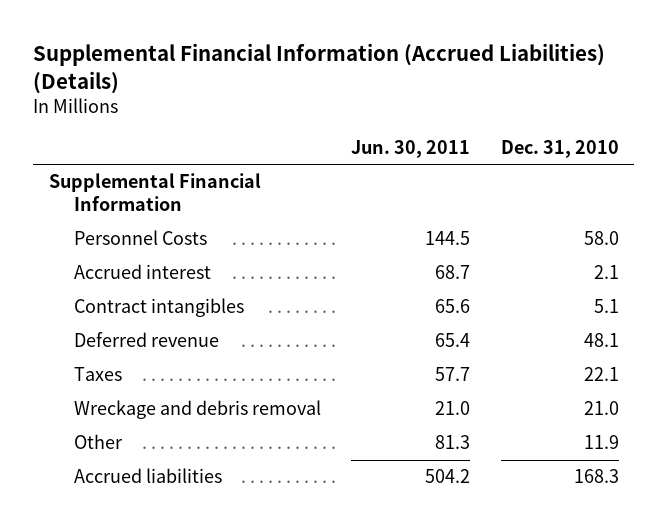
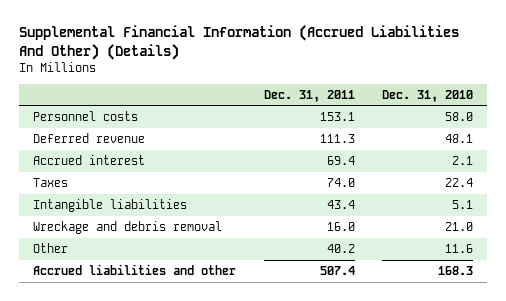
[33,43,606,94] Supplemental Financial Information (Accrued Liabilities) (Details) -> [19,25,460,60] Supplemental Financial Information (Accrued Liabilities And Other) (Details)
[351,139,471,158] Jun. 30, 2011 -> none
none -> [263,89,355,102] Dec. 31, 2011
[48,173,261,212] Supplemental Financial Information -> none
[73,298,244,318] Contract intangibles -> none
[73,230,207,246] Personnel Costs -> [32,111,138,122] Personnel costs
[73,264,211,280] Accrued interest -> [32,155,145,166] Accrued interest
[584,367,620,382] 22.1 -> [445,178,474,188] 22.4
none -> [32,199,187,213] Intangible liabilities
[584,435,620,450] 11.9 -> [445,244,474,254] 11.6
[73,468,222,484] Accrued liabilities -> [32,264,236,276] Accrued liabilities and other

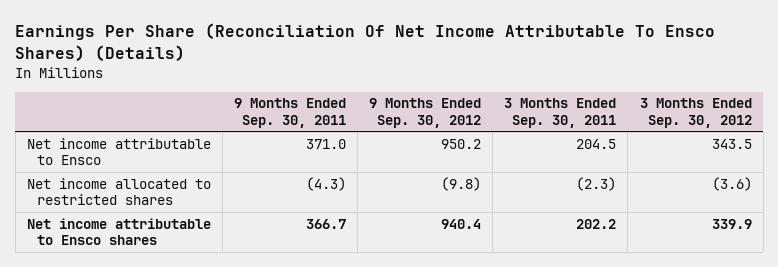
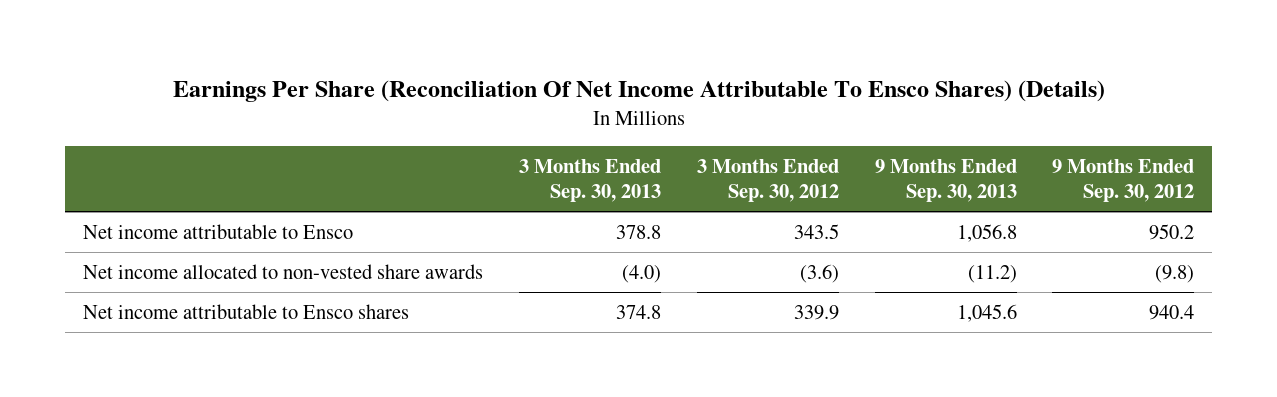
[233,98,346,129] 9 Months Ended Sep. 30, 2011 -> none
[504,98,617,129] 3 Months Ended Sep. 30, 2011 -> none
none -> [518,158,661,203] 3 Months Ended Sep. 30, 2013
none -> [874,158,1017,203] 9 Months Ended Sep. 30, 2013
[26,177,211,206] Net income allocated to restricted shares -> [82,263,483,279] Net income allocated to non-vested share awards

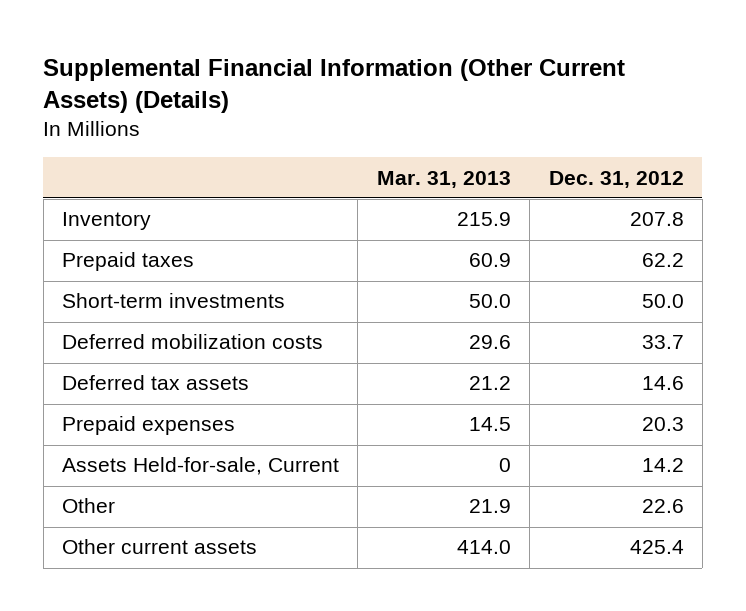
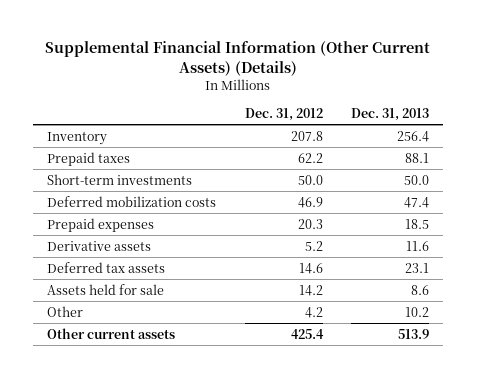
[376,170,511,188] Mar. 31, 2013 -> none
none -> [351,108,430,122] Dec. 31, 2013
[641,335,684,350] 33.7 -> [297,196,323,208] 46.9
none -> [47,240,152,251] Derivative assets
[61,375,249,391] Deferred tax assets -> [47,261,166,273] Deferred tax assets
[61,457,339,476] Assets Held-for-sale, Current -> [47,283,165,295] Assets held for sale
[641,499,684,514] 22.6 -> [304,306,323,318] 4.2

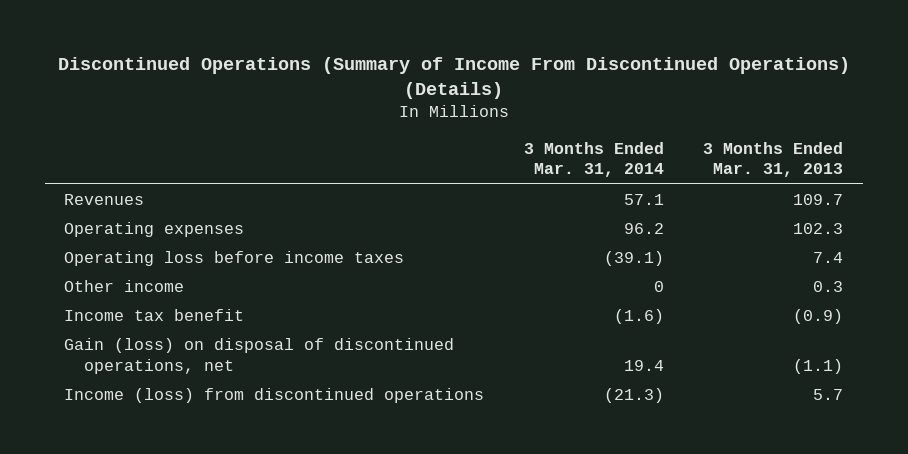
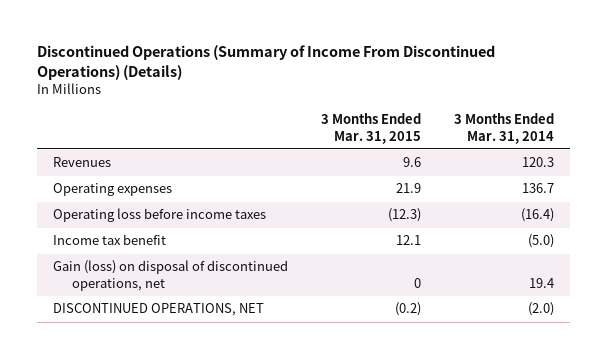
[703,141,844,178] 3 Months Ended Mar. 31, 2013 -> none
none -> [321,113,422,144] 3 Months Ended Mar. 31, 2015
[64,280,185,293] Other income -> none
[623,194,664,206] 57.1 -> [521,157,554,168] 120.3
[623,223,664,235] 96.2 -> [521,183,554,194] 136.7
[603,251,664,267] (39.1) -> [520,208,554,223] (16.4)
[613,309,664,325] (1.6) -> [527,234,554,249] (5.0)
[64,388,485,404] Income (loss) from discontinued operations -> [53,303,265,317] DISCONTINUED OPERATIONS, NET
[603,388,664,404] (21.3) -> [527,302,554,317] (2.0)

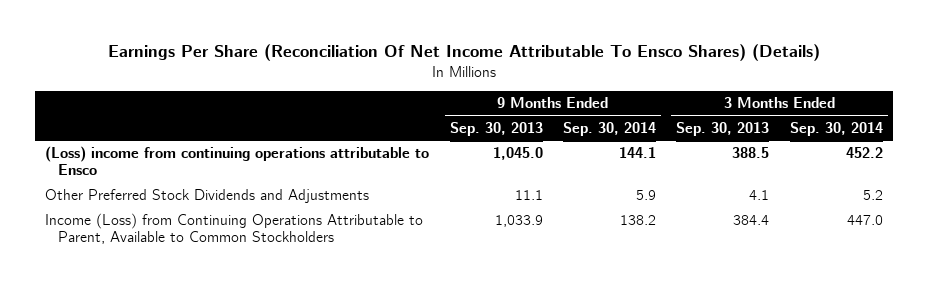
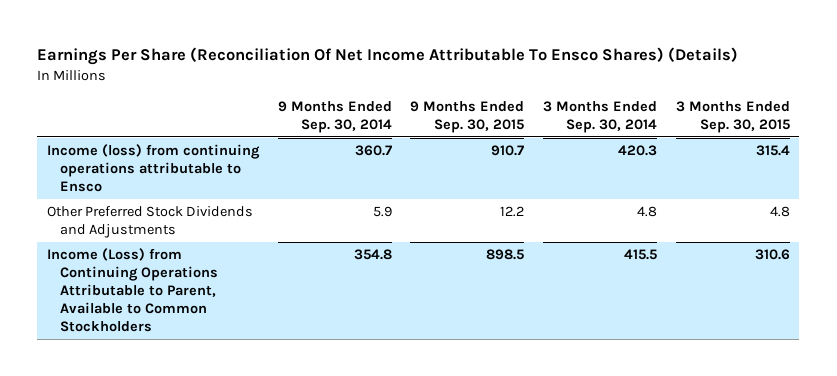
[449,121,543,136] Sep. 30, 2013 -> none
[676,121,770,136] Sep. 30, 2013 -> none
none -> [410,100,525,133] 9 Months Ended Sep. 30, 2015
none -> [675,100,790,133] 3 Months Ended Sep. 30, 2015
[45,146,430,176] (Loss) income from continuing operations attributable to Ensco -> [46,143,260,192] Income (loss) from continuing operations attributable to Ensco
[618,147,656,159] 144.1 -> [354,144,392,156] 360.7
[845,147,883,159] 452.2 -> [618,144,658,156] 420.3
[862,190,883,201] 5.2 -> [637,205,658,217] 4.8
[619,215,656,226] 138.2 -> [353,248,392,260] 354.8
[846,215,883,226] 447.0 -> [624,248,658,260] 415.5

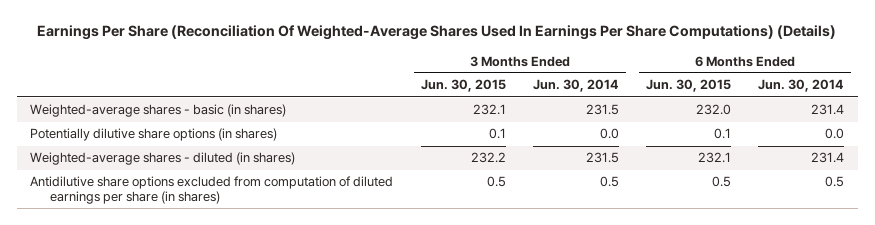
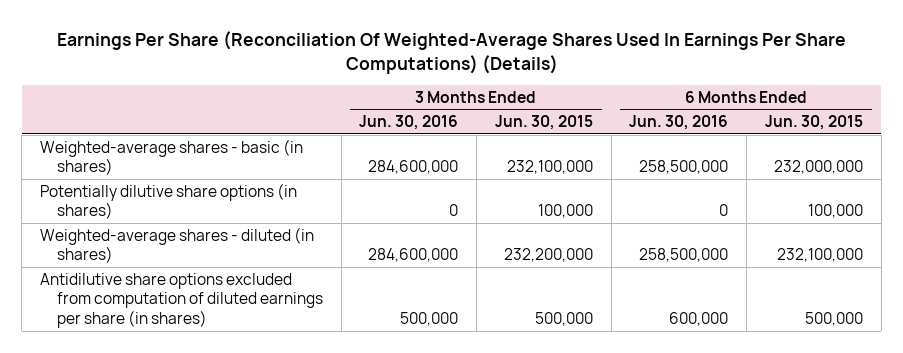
[532,79,619,93] Jun. 30, 2014 -> none
[758,79,845,93] Jun. 30, 2014 -> none
none -> [359,115,459,131] Jun. 30, 2016
none -> [629,115,729,131] Jun. 30, 2016
[472,104,506,116] 232.1 -> [506,160,593,175] 232,100,000
[696,104,732,116] 232.0 -> [773,160,863,175] 232,000,000
[488,128,506,140] 0.1 -> [537,204,593,219] 100,000
[714,128,732,140] 0.1 -> [807,204,863,219] 100,000
[470,152,506,164] 232.2 -> [503,248,593,263] 232,200,000
[698,152,732,164] 232.1 -> [776,248,863,263] 232,100,000
[486,176,506,188] 0.5 -> [534,311,593,326] 500,000
[712,176,732,188] 0.5 -> [804,311,863,326] 500,000

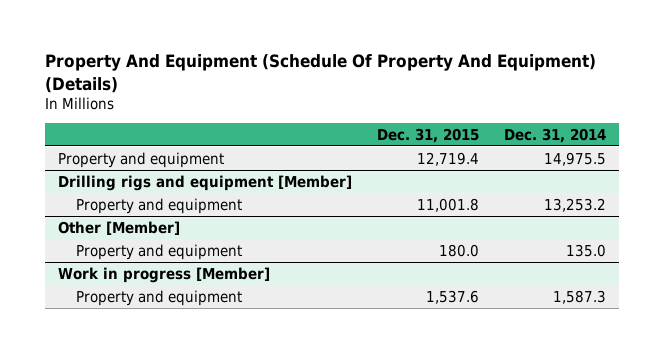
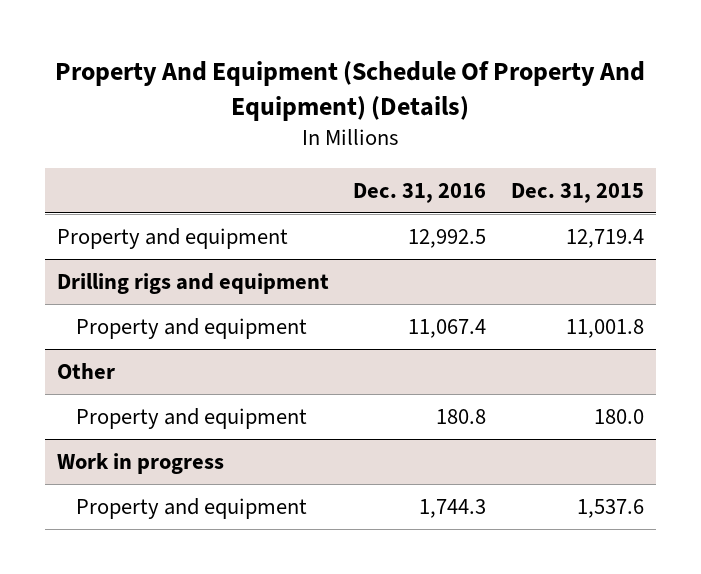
[504,127,607,143] Dec. 31, 2014 -> none
none -> [353,182,487,203] Dec. 31, 2016
[57,174,352,191] Drilling rigs and equipment [Member] -> [57,273,330,295] Drilling rigs and equipment
[57,220,180,235] Other [Member] -> [57,363,116,380] Other
[57,266,270,283] Work in progress [Member] -> [57,453,225,475] Work in progress

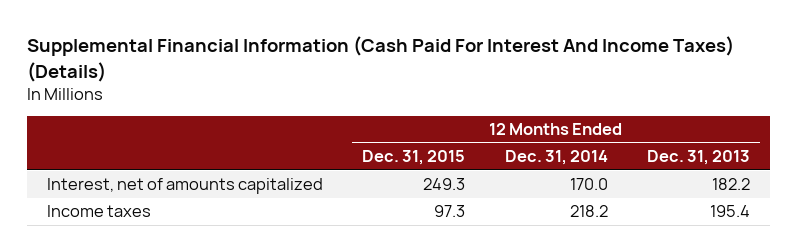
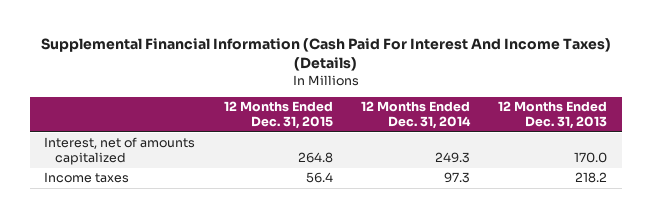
[423,178,466,191] 249.3 -> [297,152,333,164] 264.8
[569,178,608,191] 170.0 -> [435,152,471,164] 249.3
[711,178,750,191] 182.2 -> [574,152,608,164] 170.0
[434,205,466,218] 97.3 -> [305,172,333,184] 56.4
[569,205,608,218] 218.2 -> [444,172,471,184] 97.3
[709,205,750,218] 195.4 -> [575,172,608,184] 218.2

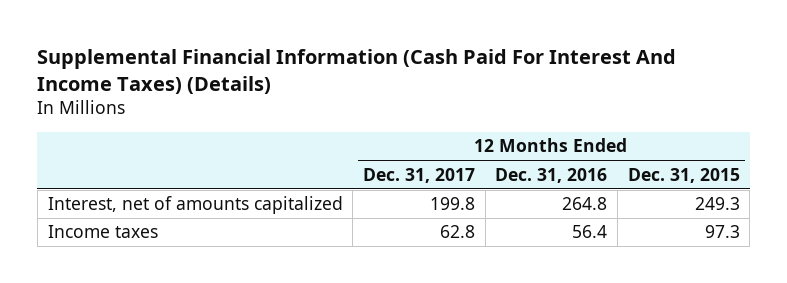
[361,101,472,130] 12 Months Ended Dec. 31, 2014 -> none
[498,101,608,130] 12 Months Ended Dec. 31, 2013 -> none
none -> [363,167,476,183] Dec. 31, 2017
none -> [495,167,608,183] Dec. 31, 2016
[297,152,333,164] 264.8 -> [694,197,740,211] 249.3
[305,172,333,184] 56.4 -> [704,225,740,239] 97.3

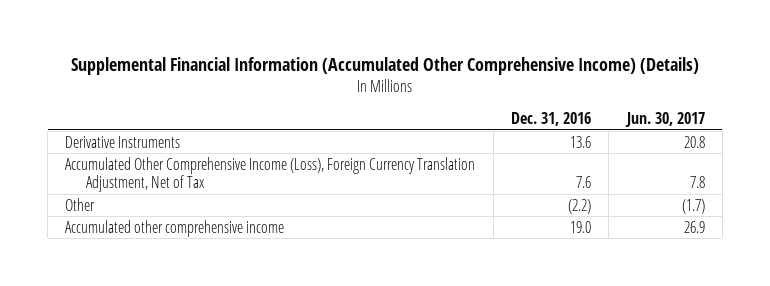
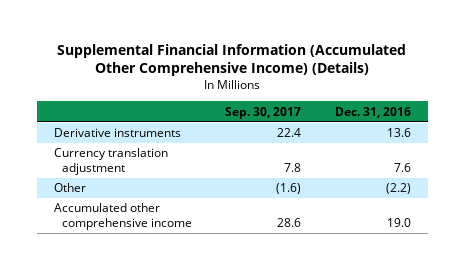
[624,112,705,128] Jun. 30, 2017 -> none
none -> [225,106,302,119] Sep. 30, 2017
[65,135,181,148] Derivative Instruments -> [53,128,181,138] Derivative instruments
[65,156,476,192] Accumulated Other Comprehensive Income (Loss), Foreign Currency Translation Adjustment, Net of Tax -> [53,148,168,176] Currency translation adjustment

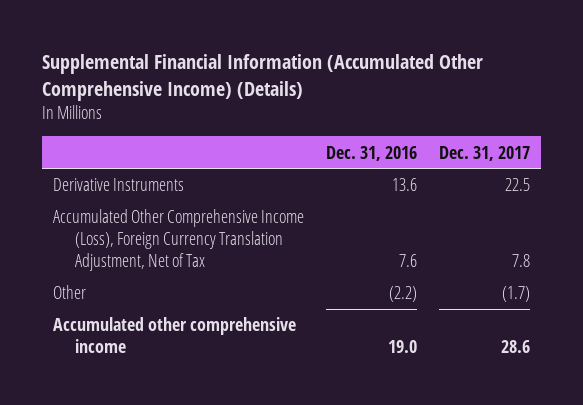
[225,106,302,119] Sep. 30, 2017 -> none
none -> [439,145,531,161] Dec. 31, 2017
[53,128,181,138] Derivative instruments -> [53,178,185,192] Derivative Instruments
[53,148,168,176] Currency translation adjustment -> [53,209,305,271] Accumulated Other Comprehensive Income (Loss), Foreign Currency Translation Adjustment, Net of Tax

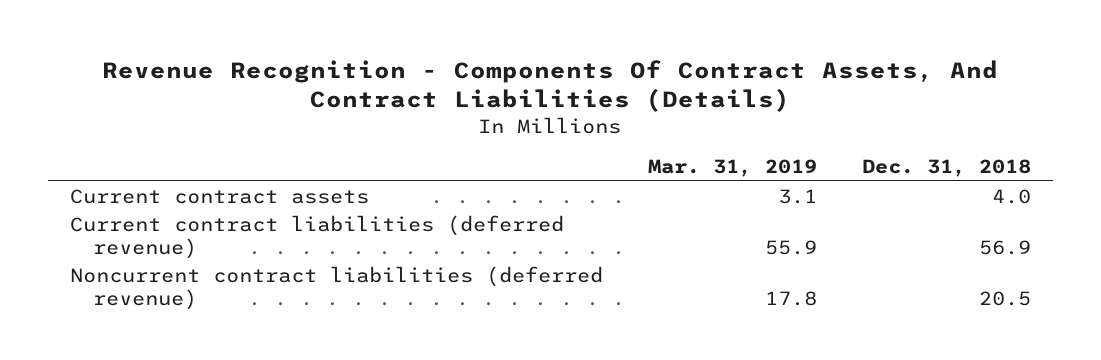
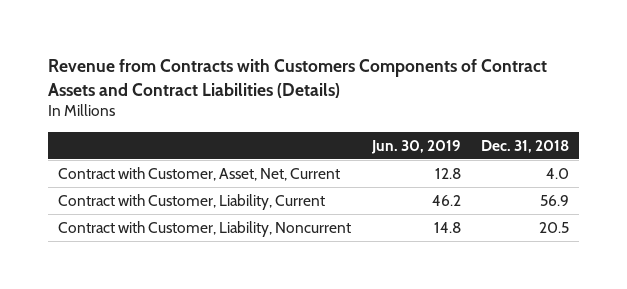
[102,59,999,113] Revenue Recognition - Components Of Contract Assets, And Contract Liabilities (Details) -> [48,58,548,98] Revenue from Contracts with Customers Components of Contract Assets and Contract Liabilities (Details)
[647,159,817,178] Mar. 31, 2019 -> none
none -> [370,139,461,154] Jun. 30, 2019
[70,188,370,204] Current contract assets -> [58,166,341,181] Contract with Customer, Asset, Net, Current
[70,214,565,260] Current contract liabilities (deferred revenue) -> [58,193,326,210] Contract with Customer, Liability, Current
[70,265,604,311] Noncurrent contract liabilities (deferred revenue) -> [58,220,352,237] Contract with Customer, Liability, Noncurrent

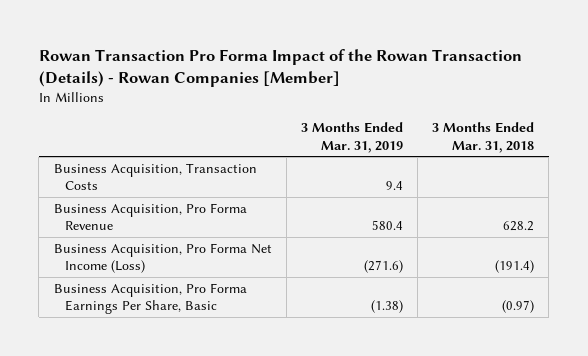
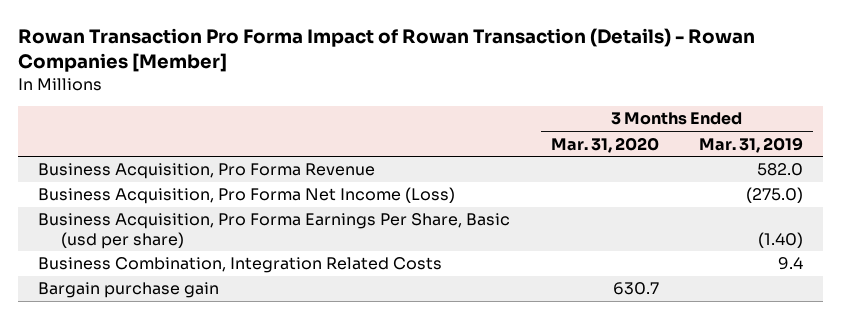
[38,48,522,87] Rowan Transaction Pro Forma Impact of the Rowan Transaction (Details) - Rowan Companies [Member] -> [18,28,756,73] Rowan Transaction Pro Forma Impact of Rowan Transaction (Details) - Rowan Companies [Member]
[432,121,535,153] 3 Months Ended Mar. 31, 2018 -> none
none -> [550,136,659,153] Mar. 31, 2020
[53,162,257,191] Business Acquisition, Transaction Costs -> none
[371,220,403,231] 580.4 -> [756,163,803,177] 582.0
[363,260,403,274] (271.6) -> [745,187,803,204] (275.0)
[53,282,247,315] Business Acquisition, Pro Forma Earnings Per Share, Basic -> [38,213,511,249] Business Acquisition, Pro Forma Earnings Per Share, Basic (usd per share)
[370,300,403,314] (1.38) -> [757,231,803,248] (1.40)
none -> [38,257,443,274] Business Combination, Integration Related Costs
none -> [38,282,220,299] Bargain purchase gain

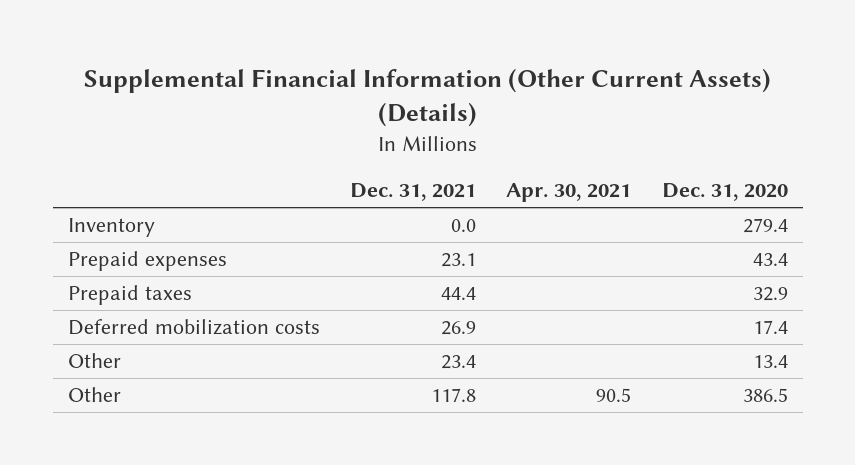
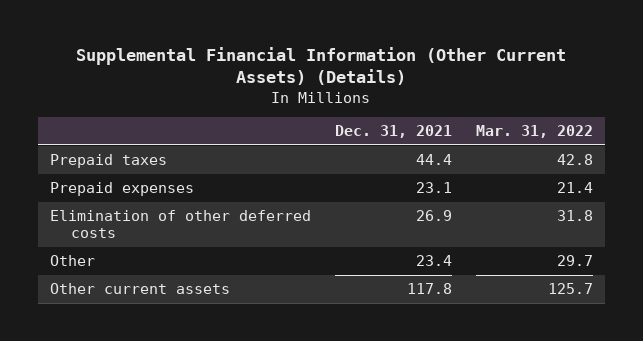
[506,183,632,203] Apr. 30, 2021 -> none
[661,183,788,202] Dec. 31, 2020 -> none
none -> [475,125,593,139] Mar. 31, 2022
[67,218,155,238] Inventory -> none
[67,251,227,272] Prepaid expenses -> [49,182,194,197] Prepaid expenses
[67,319,320,336] Deferred mobilization costs -> [49,210,311,239] Elimination of other deferred costs
[67,387,121,403] Other -> [49,283,230,295] Other current assets

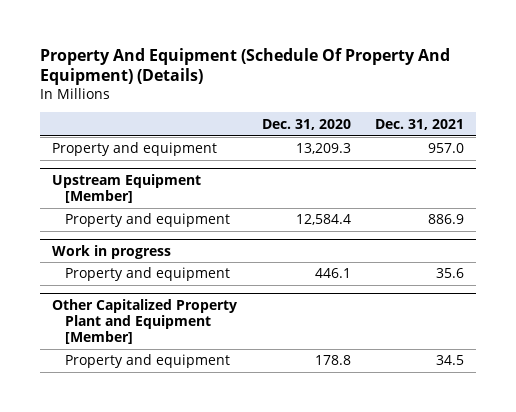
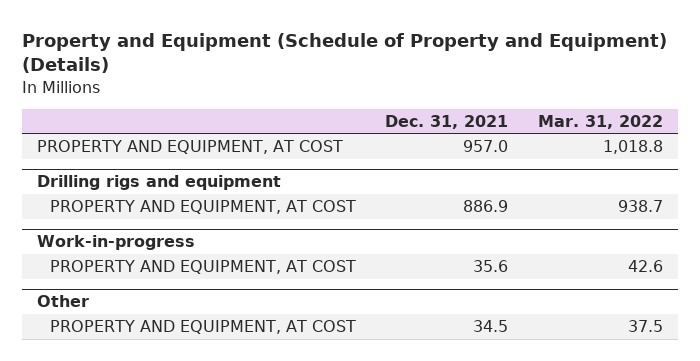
[39,47,450,86] Property And Equipment (Schedule Of Property And Equipment) (Details) -> [22,32,668,74] Property and Equipment (Schedule of Property and Equipment) (Details)
[261,118,351,130] Dec. 31, 2020 -> none
none -> [538,114,664,129] Mar. 31, 2022
[52,142,218,157] Property and equipment -> [37,140,344,155] PROPERTY AND EQUIPMENT, AT COST
[52,173,202,203] Upstream Equipment [Member] -> [37,175,282,191] Drilling rigs and equipment
[65,213,231,228] Property and equipment -> [49,200,356,215] PROPERTY AND EQUIPMENT, AT COST
[52,244,172,259] Work in progress -> [37,235,196,251] Work-in-progress
[65,267,231,282] Property and equipment -> [49,260,356,275] PROPERTY AND EQUIPMENT, AT COST
[52,298,238,345] Other Capitalized Property Plant and Equipment [Member] -> [37,295,90,308] Other
[65,354,231,369] Property and equipment -> [49,320,356,335] PROPERTY AND EQUIPMENT, AT COST

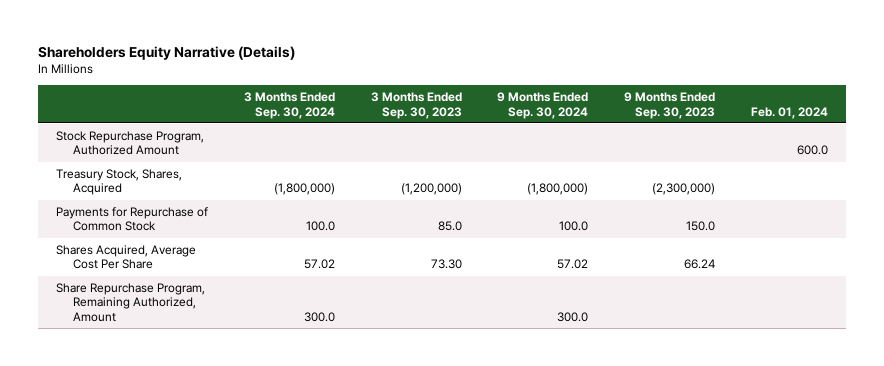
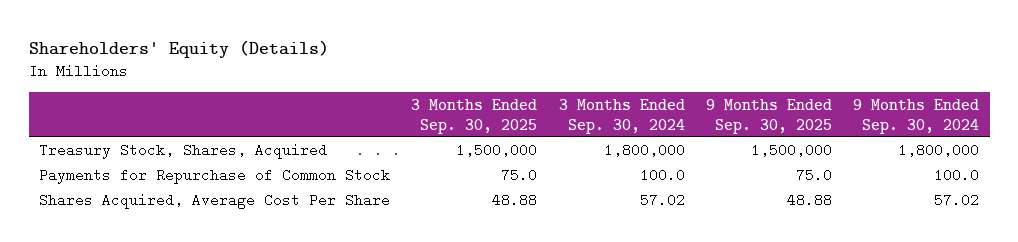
[37,45,295,60] Shareholders Equity Narrative (Details) -> [28,39,329,58] Shareholders' Equity (Details)
[370,92,462,119] 3 Months Ended Sep. 30, 2023 -> none
[624,92,716,119] 9 Months Ended Sep. 30, 2023 -> none
[751,106,829,119] Feb. 01, 2024 -> none
none -> [411,98,538,134] 3 Months Ended Sep. 30, 2025
none -> [705,98,832,134] 9 Months Ended Sep. 30, 2025
[55,130,204,156] Stock Repurchase Program, Authorized Amount -> none
[273,183,335,196] (1,800,000) -> [603,143,685,158] 1,800,000
[527,183,589,196] (1,800,000) -> [898,143,980,158] 1,800,000
[55,282,205,322] Share Repurchase Program, Remaining Authorized, Amount -> none

